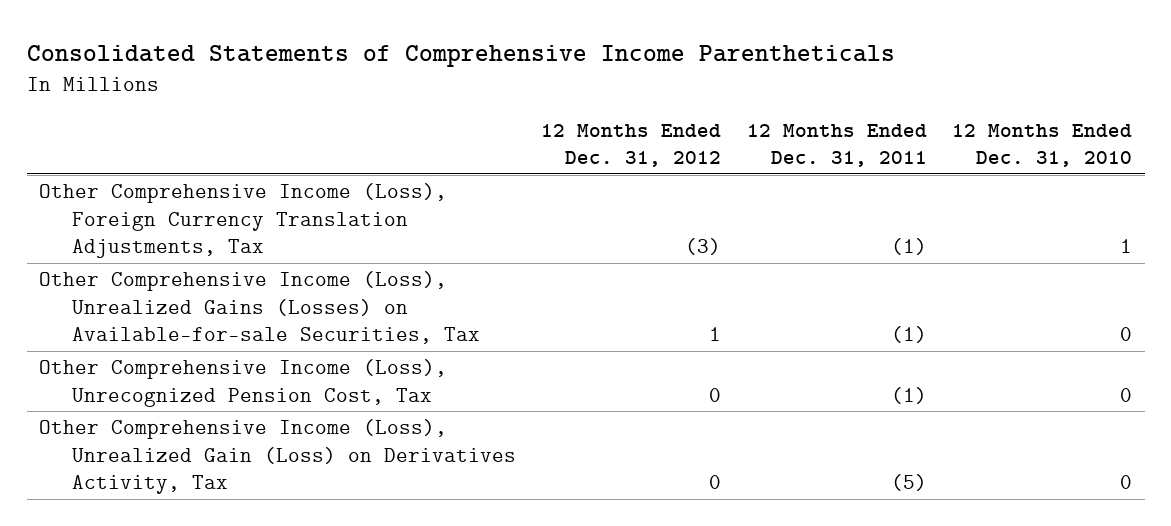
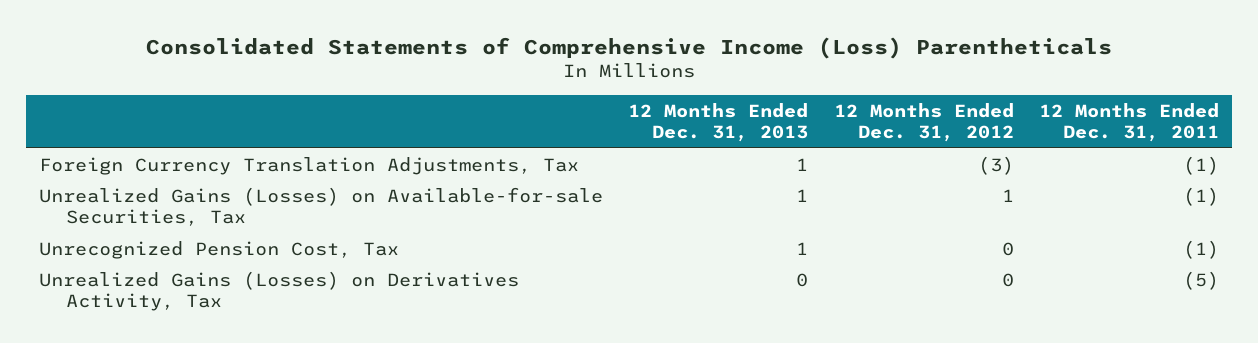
[26,45,895,68] Consolidated Statements of Comprehensive Income Parentheticals -> [146,36,1113,59] Consolidated Statements of Comprehensive Income (Loss) Parentheticals
[951,123,1132,168] 12 Months Ended Dec. 31, 2010 -> none
none -> [628,102,809,143] 12 Months Ended Dec. 31, 2013
[39,183,448,258] Other Comprehensive Income (Loss), Foreign Currency Translation Adjustments, Tax -> [39,156,580,175] Foreign Currency Translation Adjustments, Tax
[39,271,481,344] Other Comprehensive Income (Loss), Unrealized Gains (Losses) on Available-for-sale Securities, Tax -> [39,186,604,227] Unrealized Gains (Losses) on Available-for-sale Securities, Tax
[39,359,448,407] Other Comprehensive Income (Loss), Unrecognized Pension Cost, Tax -> [39,240,400,259] Unrecognized Pension Cost, Tax
[39,419,517,494] Other Comprehensive Income (Loss), Unrealized Gain (Loss) on Derivatives Activity, Tax -> [39,270,520,312] Unrealized Gains (Losses) on Derivatives Activity, Tax

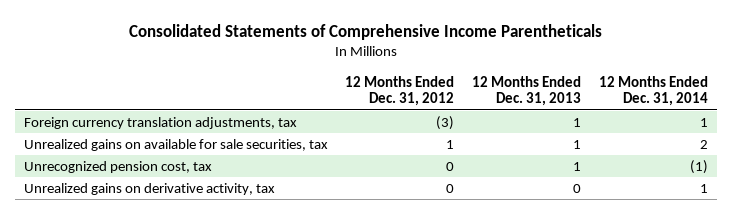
[146,36,1113,59] Consolidated Statements of Comprehensive Income (Loss) Parentheticals -> [128,24,602,41] Consolidated Statements of Comprehensive Income Parentheticals
[1039,102,1220,143] 12 Months Ended Dec. 31, 2011 -> none
none -> [598,75,708,107] 12 Months Ended Dec. 31, 2014
[39,156,580,175] Foreign Currency Translation Adjustments, Tax -> [23,116,297,129] Foreign currency translation adjustments, tax
[39,186,604,227] Unrealized Gains (Losses) on Available-for-sale Securities, Tax -> [23,138,328,151] Unrealized gains on available for sale securities, tax
[39,240,400,259] Unrecognized Pension Cost, Tax -> [23,160,212,173] Unrecognized pension cost, tax
[39,270,520,312] Unrealized Gains (Losses) on Derivatives Activity, Tax -> [23,182,275,195] Unrealized gains on derivative activity, tax

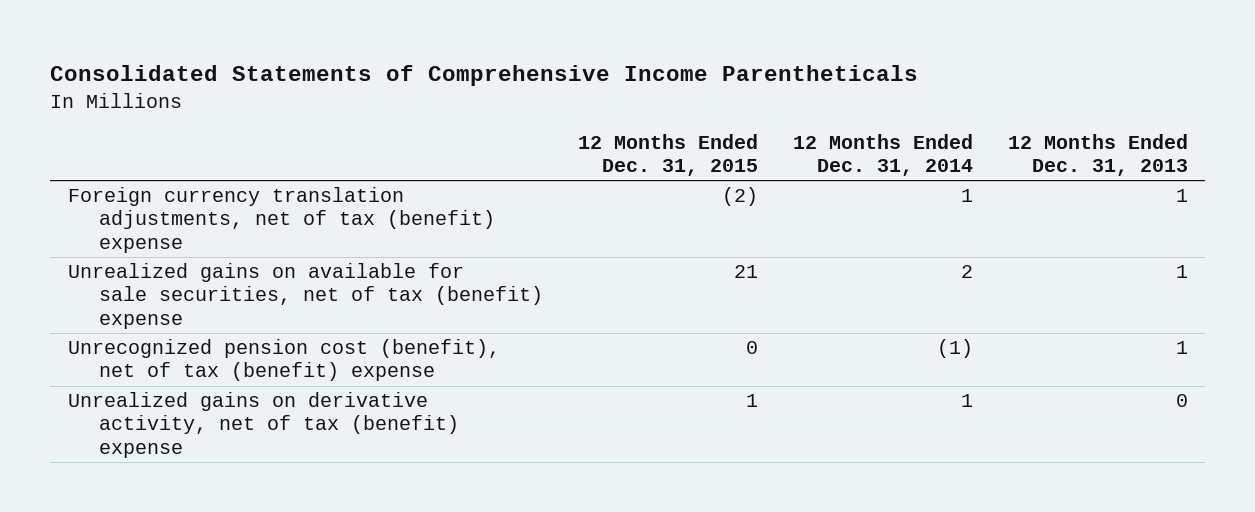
[345,75,455,107] 12 Months Ended Dec. 31, 2012 -> none
none -> [577,133,758,177] 12 Months Ended Dec. 31, 2015
[23,116,297,129] Foreign currency translation adjustments, tax -> [67,187,495,253] Foreign currency translation adjustments, net of tax (benefit) expense
[23,138,328,151] Unrealized gains on available for sale securities, tax -> [67,263,543,329] Unrealized gains on available for sale securities, net of tax (benefit) expense
[23,160,212,173] Unrecognized pension cost, tax -> [67,339,500,382] Unrecognized pension cost (benefit), net of tax (benefit) expense
[23,182,275,195] Unrealized gains on derivative activity, tax -> [67,392,459,458] Unrealized gains on derivative activity, net of tax (benefit) expense

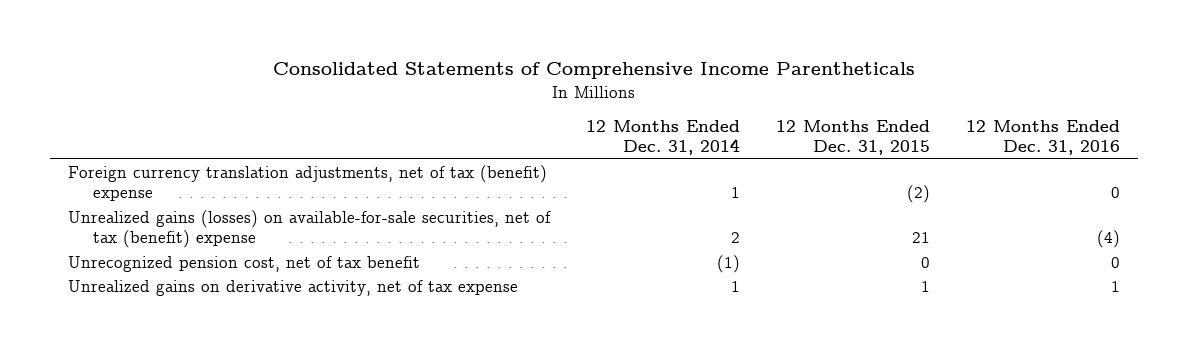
[1007,133,1188,177] 12 Months Ended Dec. 31, 2013 -> none
none -> [966,119,1121,156] 12 Months Ended Dec. 31, 2016
[67,263,543,329] Unrealized gains on available for sale securities, net of tax (benefit) expense -> [68,209,552,249] Unrealized gains (losses) on available-for-sale securities, net of tax (benefit) expense
[67,339,500,382] Unrecognized pension cost (benefit), net of tax (benefit) expense -> [68,255,421,272] Unrecognized pension cost, net of tax benefit
[67,392,459,458] Unrealized gains on derivative activity, net of tax (benefit) expense -> [68,279,519,296] Unrealized gains on derivative activity, net of tax expense

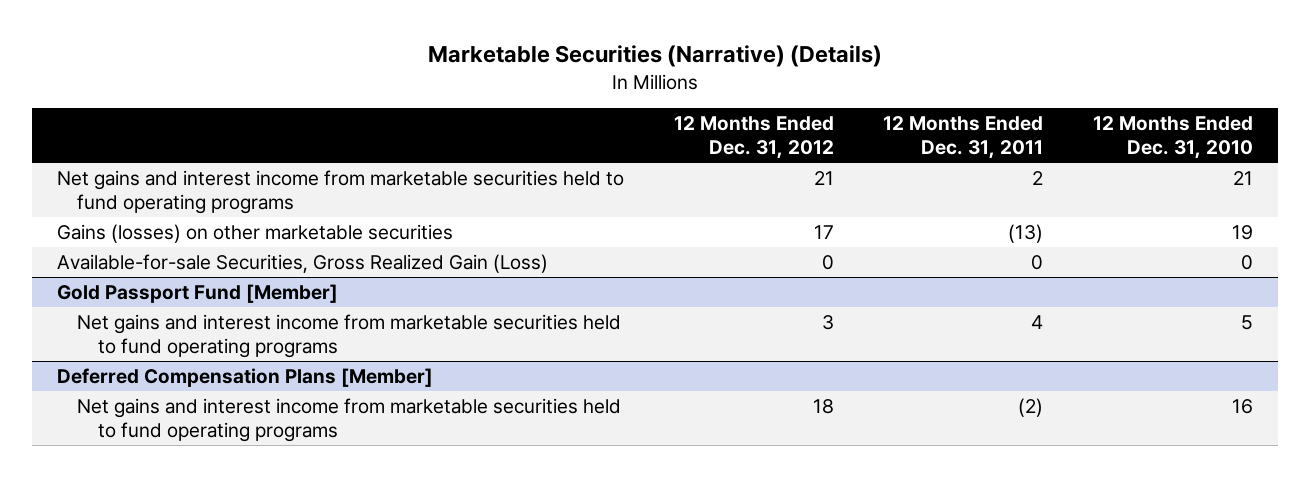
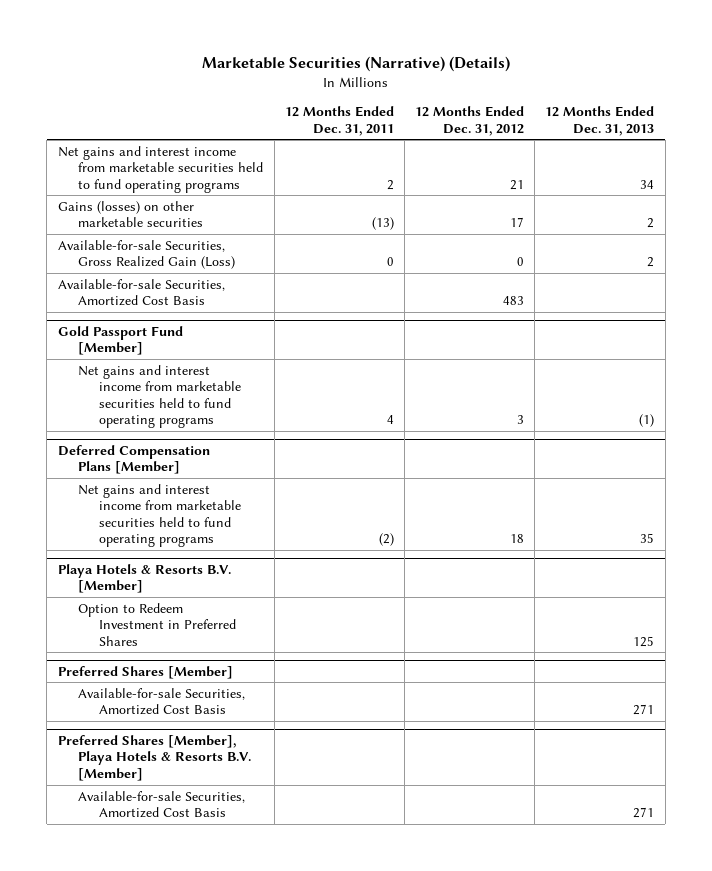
[1093,116,1254,160] 12 Months Ended Dec. 31, 2010 -> none
none -> [545,106,655,136] 12 Months Ended Dec. 31, 2013
none -> [57,278,225,307] Available-for-sale Securities, Amortized Cost Basis
none -> [57,563,231,594] Playa Hotels & Resorts B.V. [Member]
none -> [78,602,237,646] Option to Redeem Investment in Preferred Shares
none -> [57,665,233,679] Preferred Shares [Member]
none -> [78,687,246,716] Available-for-sale Securities, Amortized Cost Basis
none -> [57,734,252,782] Preferred Shares [Member], Playa Hotels & Resorts B.V. [Member]
none -> [78,790,246,819] Available-for-sale Securities, Amortized Cost Basis

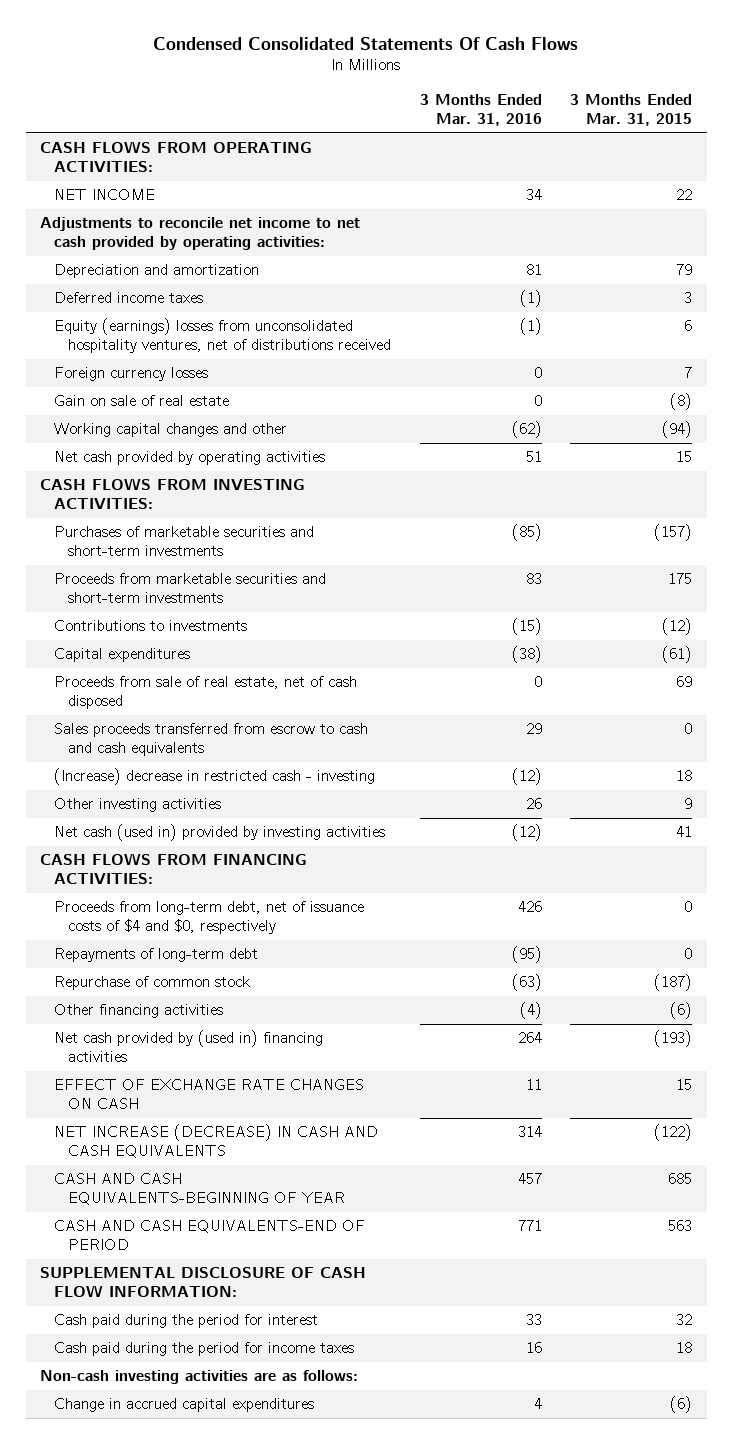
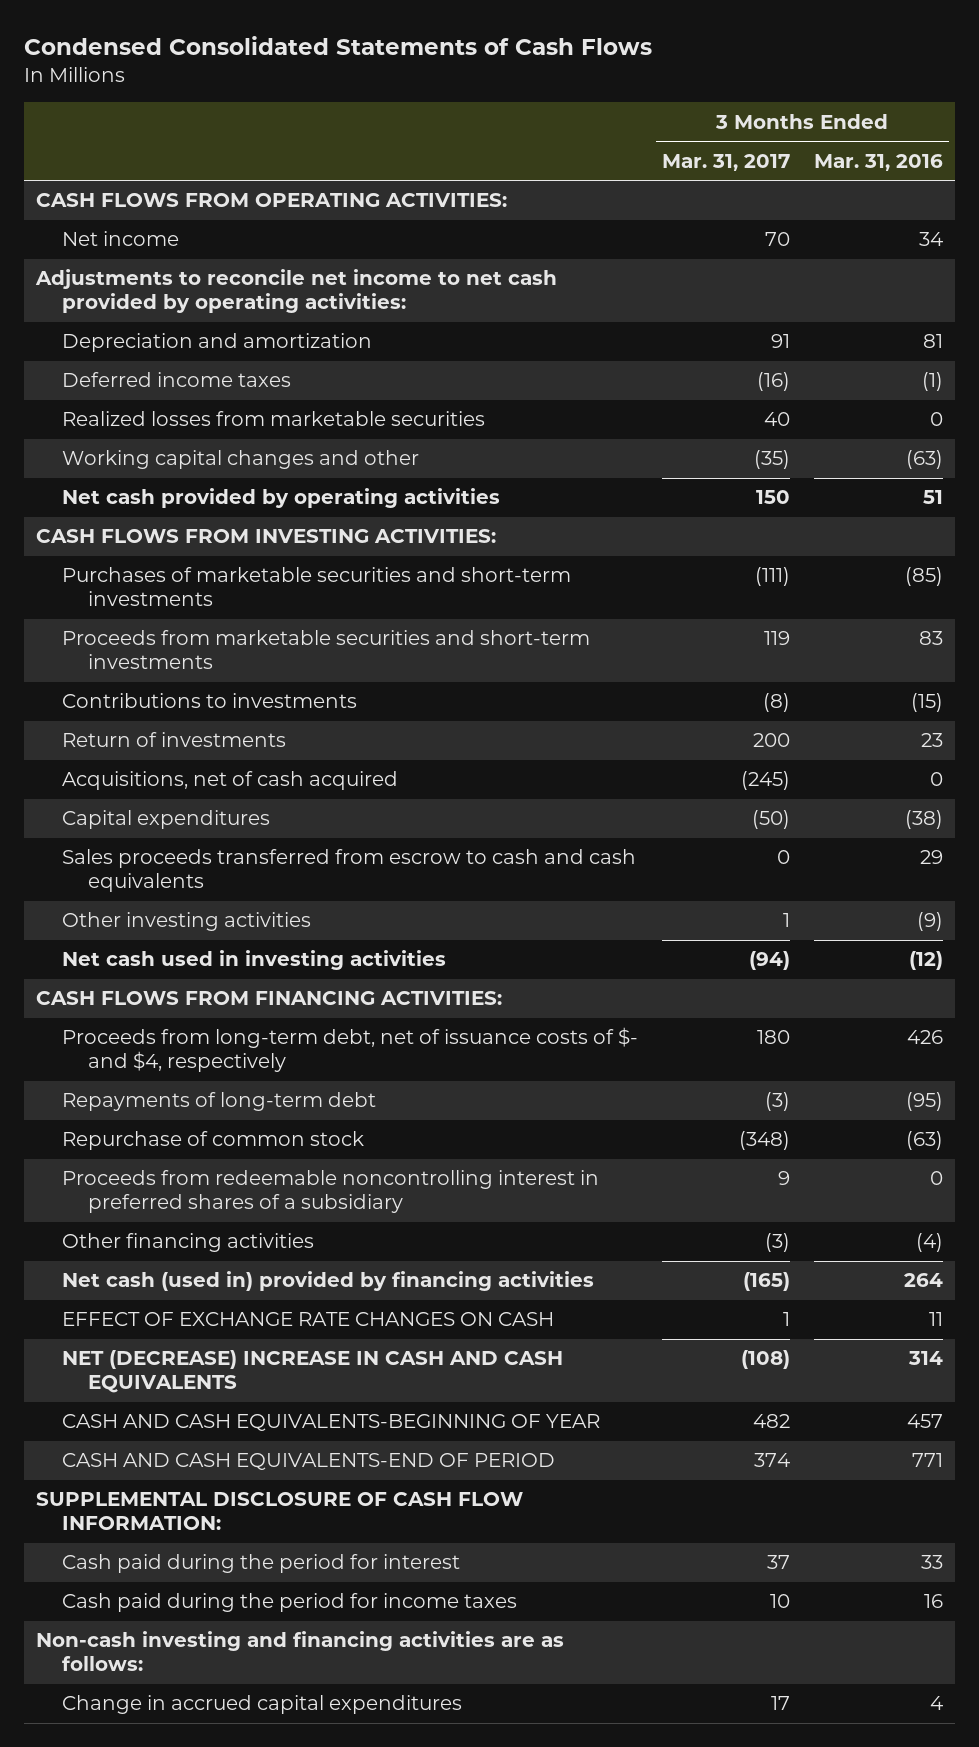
[153,36,579,50] Condensed Consolidated Statements Of Cash Flows -> [23,36,652,56] Condensed Consolidated Statements of Cash Flows
[570,93,693,126] 3 Months Ended Mar. 31, 2015 -> none
none -> [661,153,790,171] Mar. 31, 2017
[54,189,156,201] NET INCOME -> [61,231,179,247] Net income
[54,318,392,354] Equity (earnings) losses from unconsolidated hospitality ventures, net of distributions received -> none
[54,367,209,382] Foreign currency losses -> none
[54,395,230,407] Gain on sale of real estate -> none
none -> [61,411,485,427] Realized losses from marketable securities
[511,421,542,439] (62) -> [905,450,943,470] (63)
none -> [61,732,286,748] Return of investments
none -> [61,771,398,791] Acquisitions, net of cash acquired
[54,676,358,710] Proceeds from sale of real estate, net of cash disposed -> none
[54,768,376,786] (Increase) decrease in restricted cash - investing -> none
[525,798,542,810] 26 -> [916,912,943,932] (9)
[54,824,386,842] Net cash (used in) provided by investing activities -> [61,950,446,971] Net cash used in investing activities
[54,901,365,935] Proceeds from long-term debt, net of issuance costs of $4 and $0, respectively -> [61,1027,638,1073] Proceeds from long-term debt, net of issuance costs of $- and $4, respectively
none -> [61,1170,599,1214] Proceeds from redeemable noncontrolling interest in preferred shares of a subsidiary
[54,1030,324,1063] Net cash provided by (used in) financing activities -> [61,1271,594,1292] Net cash (used in) provided by financing activities
[54,1124,379,1159] NET INCREASE (DECREASE) IN CASH AND CASH EQUIVALENTS -> [61,1350,563,1394] NET (DECREASE) INCREASE IN CASH AND CASH EQUIVALENTS
[40,1370,359,1385] Non-cash investing activities are as follows: -> [35,1631,564,1672] Non-cash investing and financing activities are as follows:

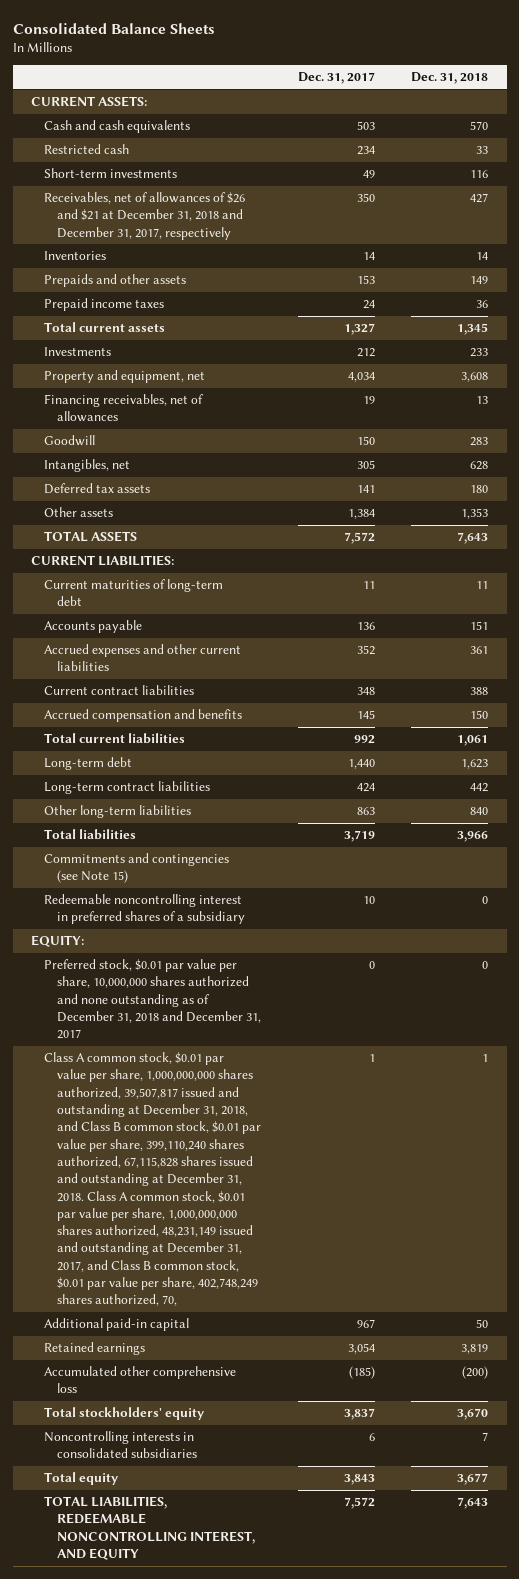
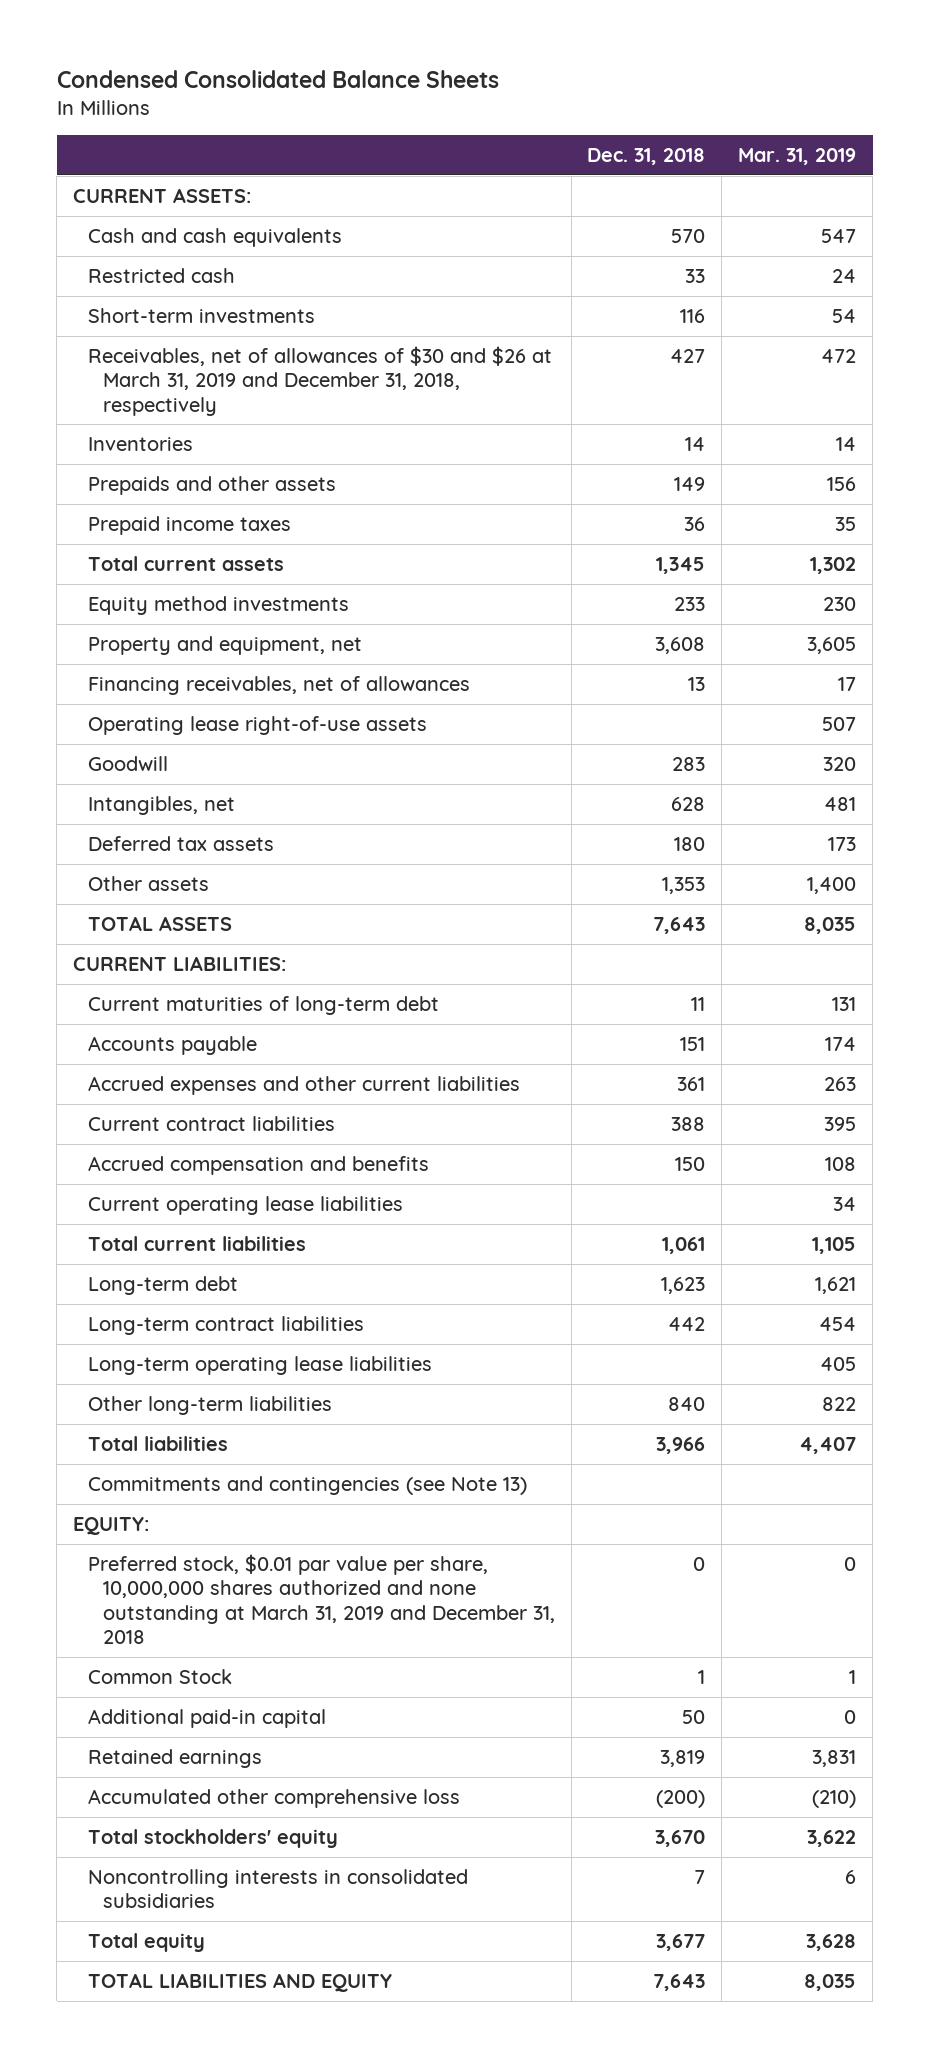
[12,22,215,34] Consolidated Balance Sheets -> [56,70,499,89] Condensed Consolidated Balance Sheets
[297,72,375,85] Dec. 31, 2017 -> none
none -> [738,148,857,166] Mar. 31, 2019
[44,192,246,240] Receivables, net of allowances of $26 and $21 at December 31, 2018 and December 31, 2017, respectively -> [88,345,553,416] Receivables, net of allowances of $30 and $26 at March 31, 2019 and December 31, 2018, respectively
[44,347,112,357] Investments -> [88,595,350,615] Equity method investments
none -> [88,715,428,735] Operating lease right-of-use assets
none -> [88,1195,404,1215] Current operating lease liabilities
none -> [88,1355,433,1375] Long-term operating lease liabilities
[44,894,246,925] Redeemable noncontrolling interest in preferred shares of a subsidiary -> none
[44,853,230,884] Commitments and contingencies (see Note 15) -> [88,1475,528,1495] Commitments and contingencies (see Note 13)
[44,959,262,1040] Preferred stock, $0.01 par value per share, 10,000,000 shares authorized and none outstanding as of December 31, 2018 and December 31, 2017 -> [88,1553,555,1645] Preferred stock, $0.01 par value per share, 10,000,000 shares authorized and none outstanding at March 31, 2019 and December 31, 2018
[44,1052,262,1307] Class A common stock, $0.01 par value per share, 1,000,000,000 shares authorized, 39,507,817 issued and outstanding at December 31, 2018, and Class B common stock, $0.01 par value per share, 399,110,240 shares authorized, 67,115,828 shares issued and outstanding at December 31, 2018. Class A common stock, $0.01 par value per share, 1,000,000,000 shares authorized, 48,231,149 issued and outstanding at December 31, 2017, and Class B common stock, $0.01 par value per share, 402,748,249 shares authorized, 70, -> [88,1668,233,1684] Common Stock
[44,1496,256,1561] TOTAL LIABILITIES, REDEEMABLE NONCONTROLLING INTEREST, AND EQUITY -> [88,1972,393,1992] TOTAL LIABILITIES AND EQUITY

